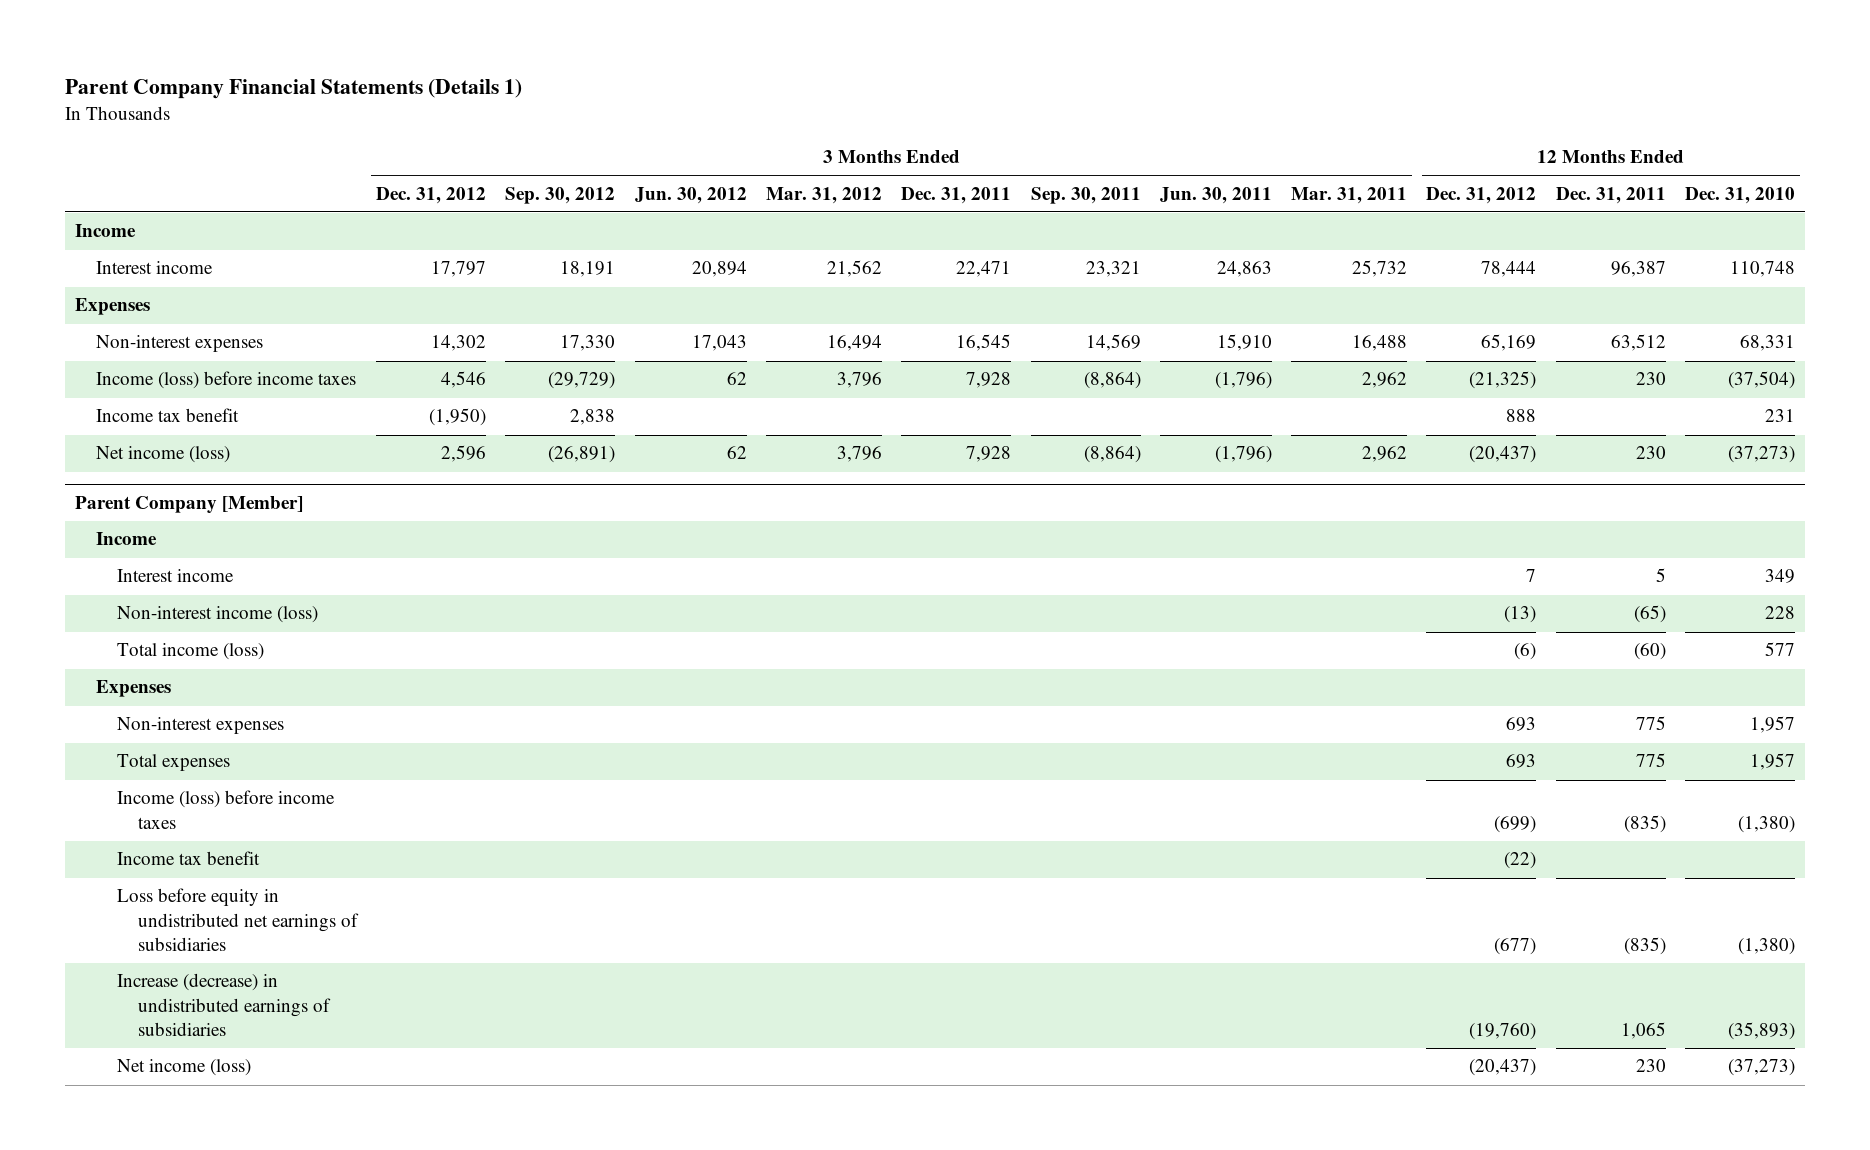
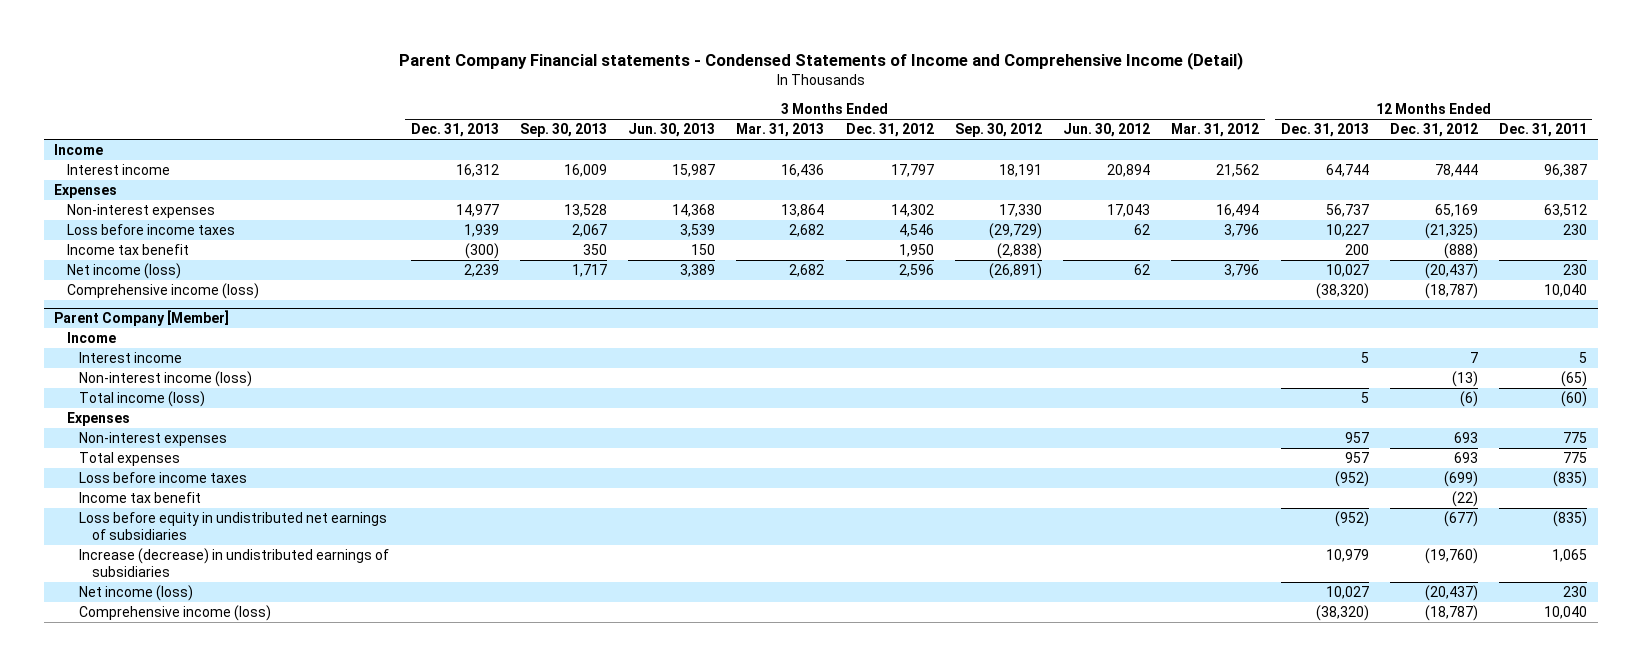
[65,79,523,100] Parent Company Financial Statements (Details 1) -> [398,51,1243,70] Parent Company Financial statements - Condensed Statements of Income and Comprehensive Income (Detail)
[901,186,1012,204] Dec. 31, 2011 -> none
[1030,186,1141,204] Sep. 30, 2011 -> none
[1159,186,1272,204] Jun. 30, 2011 -> none
[1291,186,1408,204] Mar. 31, 2011 -> none
[1685,186,1796,204] Dec. 31, 2010 -> none
none -> [410,123,499,138] Dec. 31, 2013
none -> [519,123,607,138] Sep. 30, 2013
none -> [628,123,716,138] Jun. 30, 2013
none -> [736,123,825,138] Mar. 31, 2013
none -> [1280,123,1369,138] Dec. 31, 2013
[95,371,356,390] Income (loss) before income taxes -> [66,224,235,236] Loss before income taxes
[429,408,487,427] (1,950) -> [898,244,934,258] 1,950
[570,409,616,426] 2,838 -> [996,243,1042,260] (2,838)
[1506,409,1537,423] 888 -> [1443,243,1478,260] (888)
none -> [66,283,259,300] Comprehensive income (loss)
[116,790,335,829] Income (loss) before income taxes -> [79,472,248,484] Loss before income taxes
none -> [79,605,272,622] Comprehensive income (loss)

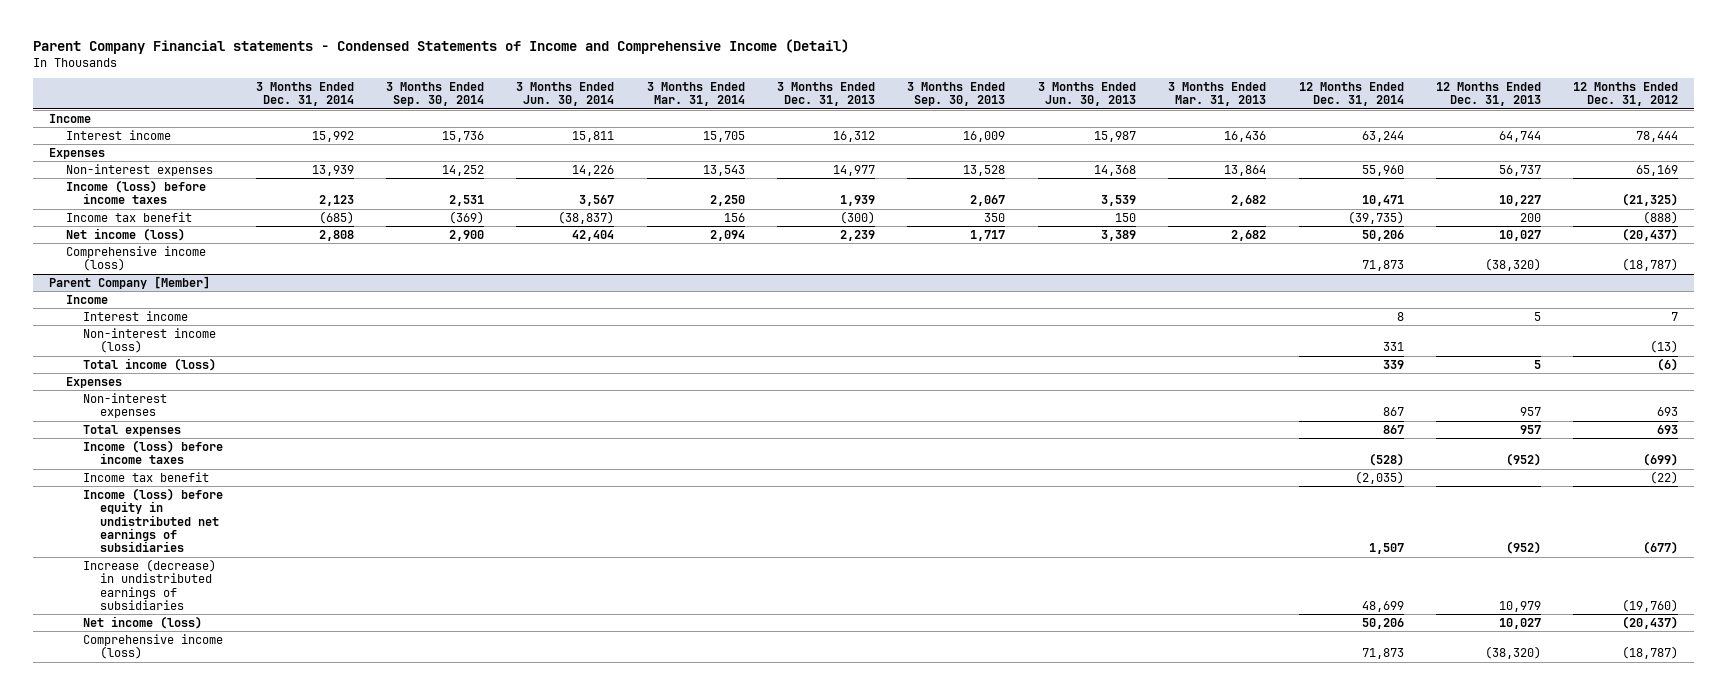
[845,123,934,138] Dec. 31, 2012 -> none
[954,123,1042,138] Sep. 30, 2012 -> none
[1063,123,1151,138] Jun. 30, 2012 -> none
[1171,123,1260,138] Mar. 31, 2012 -> none
[1498,123,1587,138] Dec. 31, 2011 -> none
none -> [255,81,354,107] 3 Months Ended Dec. 31, 2014
none -> [385,81,484,107] 3 Months Ended Sep. 30, 2014
none -> [516,81,615,107] 3 Months Ended Jun. 30, 2014
none -> [646,81,745,107] 3 Months Ended Mar. 31, 2014
none -> [1298,81,1404,107] 12 Months Ended Dec. 31, 2014
[66,224,235,236] Loss before income taxes -> [66,179,207,205] Income (loss) before income taxes
[79,472,248,484] Loss before income taxes -> [83,439,224,465] Income (loss) before income taxes
[79,512,388,540] Loss before equity in undistributed net earnings of subsidiaries -> [83,487,224,553] Income (loss) before equity in undistributed net earnings of subsidiaries

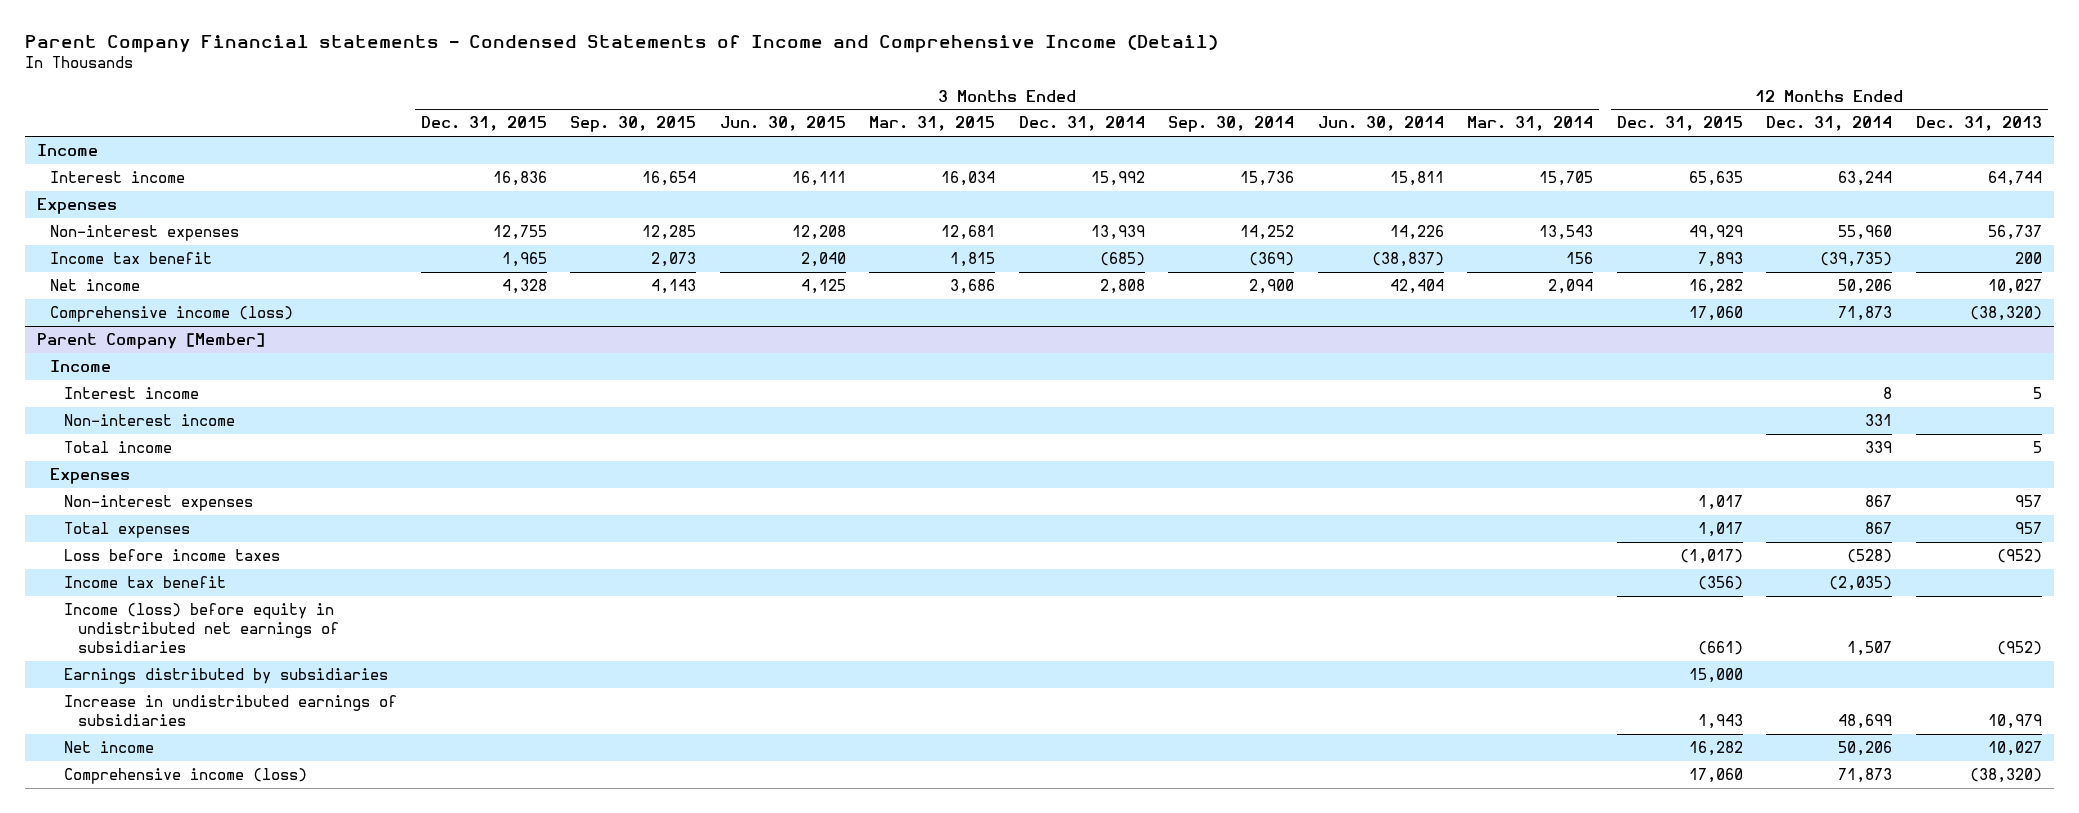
[777,81,876,107] 3 Months Ended Dec. 31, 2013 -> none
[907,81,1006,107] 3 Months Ended Sep. 30, 2013 -> none
[1037,81,1136,107] 3 Months Ended Jun. 30, 2013 -> none
[1168,81,1267,107] 3 Months Ended Mar. 31, 2013 -> none
[1573,81,1679,107] 12 Months Ended Dec. 31, 2012 -> none
none -> [420,116,547,132] Dec. 31, 2015
none -> [570,116,697,133] Sep. 30, 2015
none -> [719,116,846,132] Jun. 30, 2015
none -> [869,116,996,132] Mar. 31, 2015
none -> [1616,116,1743,132] Dec. 31, 2015
[66,179,207,205] Income (loss) before income taxes -> none
[66,227,186,241] Net income (loss) -> [50,278,141,291] Net income
[83,327,217,354] Non-interest income (loss) -> [64,413,236,426] Non-interest income
[83,357,217,371] Total income (loss) -> [64,440,173,453] Total income
[83,439,224,465] Income (loss) before income taxes -> [64,548,281,561] Loss before income taxes
none -> [64,667,389,684] Earnings distributed by subsidiaries
[83,558,217,610] Increase (decrease) in undistributed earnings of subsidiaries -> [64,694,398,726] Increase in undistributed earnings of subsidiaries
[83,615,203,629] Net income (loss) -> [64,740,155,753] Net income

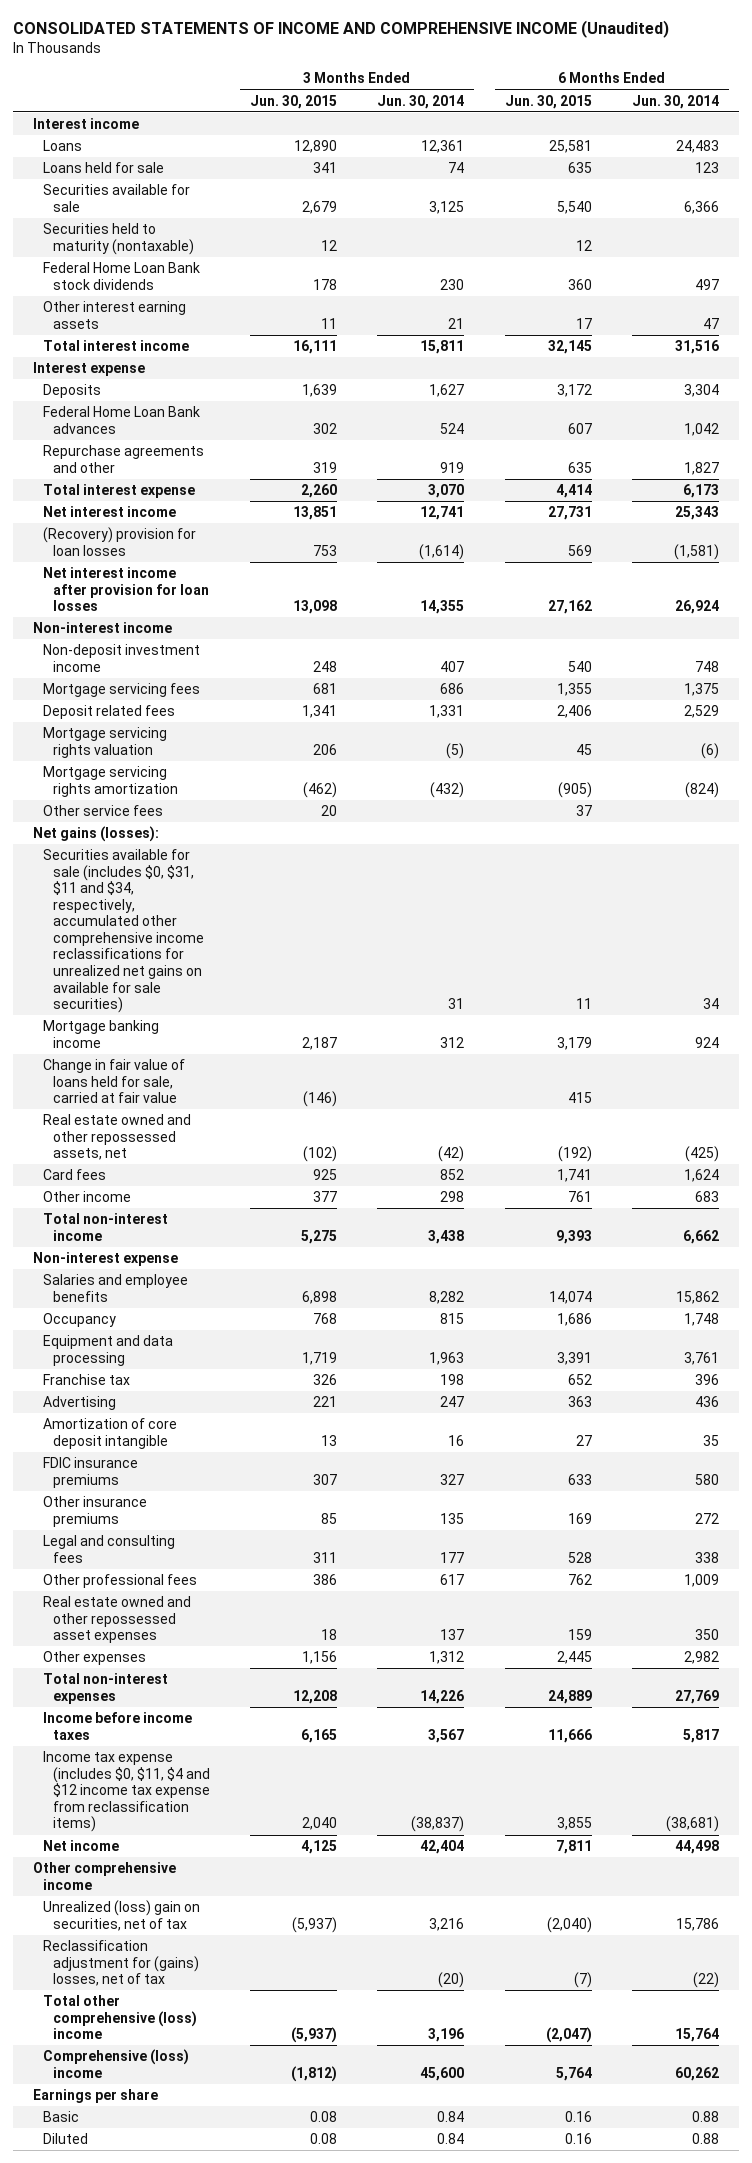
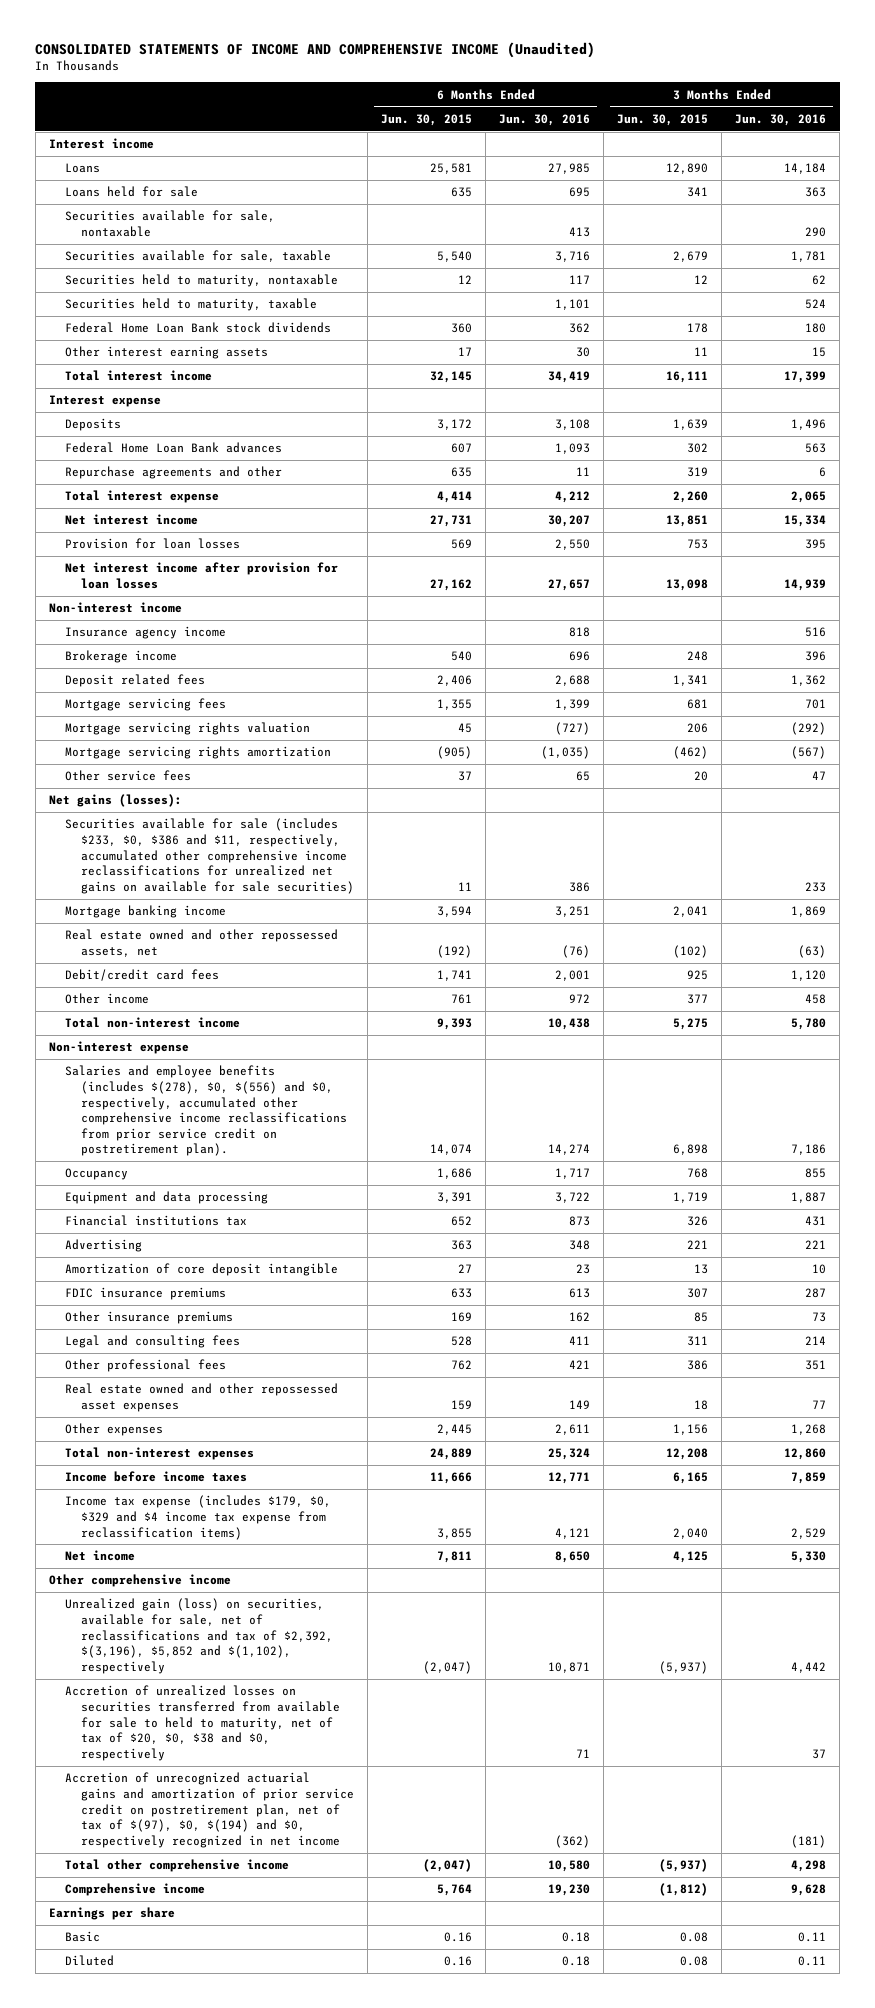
[377,94,465,109] Jun. 30, 2014 -> none
[632,94,720,109] Jun. 30, 2014 -> none
none -> [499,113,591,126] Jun. 30, 2016
none -> [735,113,827,126] Jun. 30, 2016
none -> [64,210,275,237] Securities available for sale, nontaxable
[42,184,190,212] Securities available for sale -> [64,250,331,263] Securities available for sale, taxable
[42,223,194,255] Securities held to maturity (nontaxable) -> [64,274,338,288] Securities held to maturity, nontaxable
none -> [64,298,317,312] Securities held to maturity, taxable
[42,527,196,556] (Recovery) provision for loan losses -> [64,538,240,550] Provision for loan losses
none -> [64,626,226,640] Insurance agency income
[42,644,200,672] Non-deposit investment income -> [64,650,177,664] Brokerage income
[42,683,200,698] Mortgage servicing fees -> [64,698,226,712] Mortgage servicing fees
[42,1059,185,1104] Change in fair value of loans held for sale, carried at fair value -> none
[42,849,204,1014] Securities available for sale (includes $0, $31, $11 and $34, respectively, accumulated other comprehensive income reclassifications for unrealized net gains on available for sale securities) -> [64,818,354,894] Securities available for sale (includes $233, $0, $386 and $11, respectively, accumulated other comprehensive income reclassifications for unrealized net gains on available for sale securities)
[302,1036,338,1050] 2,187 -> [673,906,709,918] 2,041
[556,1036,592,1050] 3,179 -> [437,906,473,918] 3,594
[42,1169,106,1181] Card fees -> [64,969,219,982] Debit/credit card fees
[42,1274,188,1302] Salaries and employee benefits -> [64,1065,347,1157] Salaries and employee benefits (includes $(278), $0, $(556) and $0, respectively, accumulated other comprehensive income reclassifications from prior service credit on postretirement plan).
[42,1374,130,1386] Franchise tax -> [64,1215,247,1227] Financial institutions tax
[42,1751,210,1833] Income tax expense (includes $0, $11, $4 and $12 income tax expense from reclassification items) -> [64,1495,331,1540] Income tax expense (includes $179, $0, $329 and $4 income tax expense from reclassification items)
[42,1940,199,1987] Reclassification adjustment for (gains) losses, net of tax -> none
[42,1900,200,1931] Unrealized (loss) gain on securities, net of tax -> [64,1598,333,1674] Unrealized gain (loss) on securities, available for sale, net of reclassifications and tax of $2,392, $(3,196), $5,852 and $(1,102), respectively
[546,1916,592,1933] (2,040) -> [423,1660,473,1674] (2,047)
none -> [64,1685,340,1761] Accretion of unrealized losses on securities transferred from available for sale to held to maturity, net of tax of $20, $0, $38 and $0, respectively
none -> [64,1772,354,1848] Accretion of unrecognized actuarial gains and amortization of prior service credit on postretirement plan, net of tax of $(97), $0, $(194) and $0, respectively recognized in net income
[42,1995,197,2040] Total other comprehensive (loss) income -> [64,1859,289,1873] Total other comprehensive income
[42,2049,189,2078] Comprehensive (loss) income -> [64,1883,205,1897] Comprehensive income

